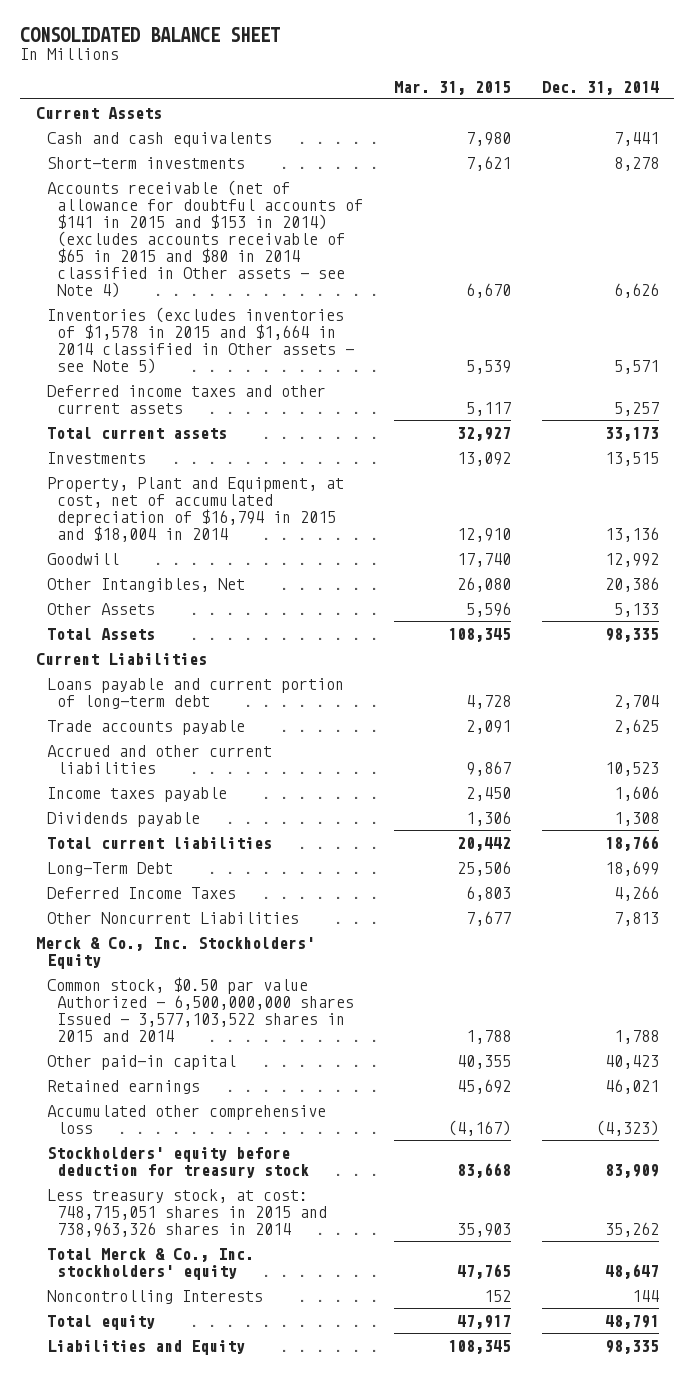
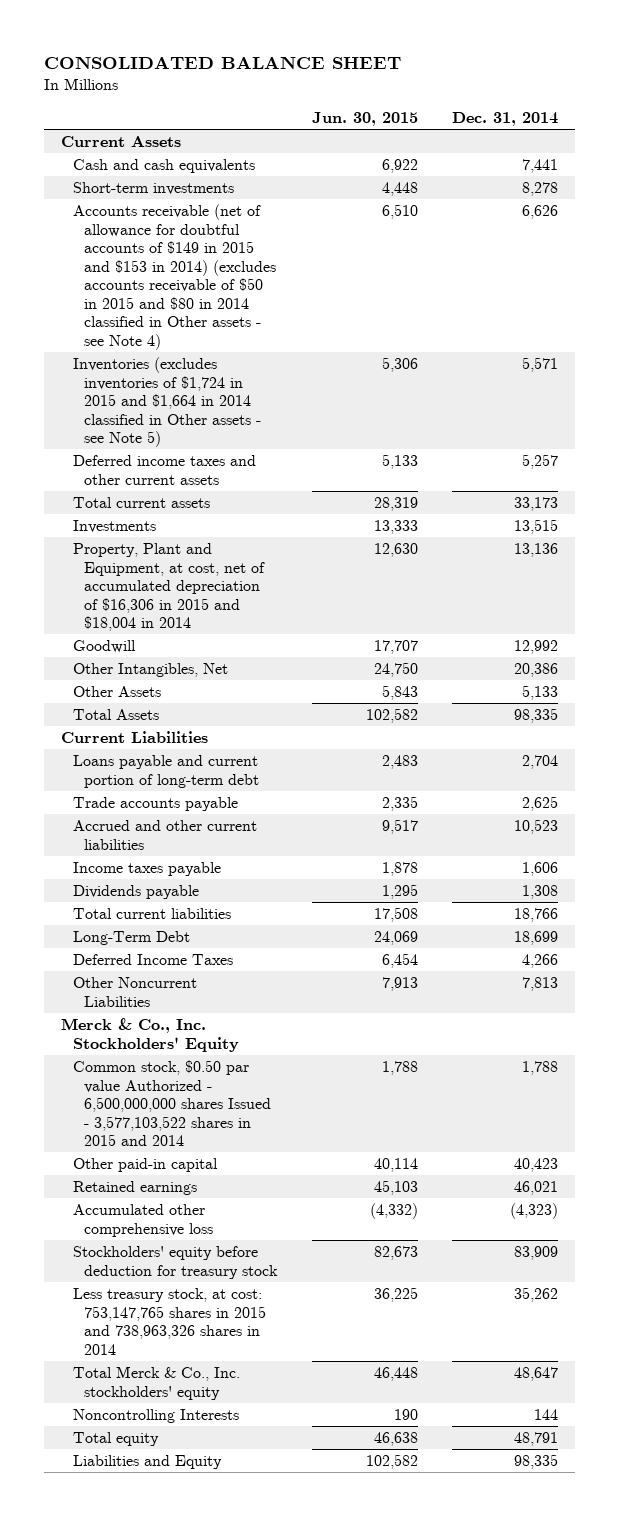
[394,80,512,95] Mar. 31, 2015 -> none
none -> [311,112,418,127] Jun. 30, 2015
[46,179,364,299] Accounts receivable (net of allowance for doubtful accounts of $141 in 2015 and $153 in 2014) (excludes accounts receivable of $65 in 2015 and $80 in 2014 classified in Other assets - see Note 4) -> [72,204,277,350] Accounts receivable (net of allowance for doubtful accounts of $149 in 2015 and $153 in 2014) (excludes accounts receivable of $50 in 2015 and $80 in 2014 classified in Other assets - see Note 4)
[46,306,355,374] Inventories (excludes inventories of $1,578 in 2015 and $1,664 in 2014 classified in Other assets - see Note 5) -> [72,357,262,448] Inventories (excludes inventories of $1,724 in 2015 and $1,664 in 2014 classified in Other assets - see Note 5)
[46,476,344,542] Property, Plant and Equipment, at cost, net of accumulated depreciation of $16,794 in 2015 and $18,004 in 2014 -> [72,543,266,632] Property, Plant and Equipment, at cost, net of accumulated depreciation of $16,306 in 2015 and $18,004 in 2014
[46,1188,328,1237] Less treasury stock, at cost: 748,715,051 shares in 2015 and 738,963,326 shares in 2014 -> [72,1288,267,1355] Less treasury stock, at cost: 753,147,765 shares in 2015 and 738,963,326 shares in 2014

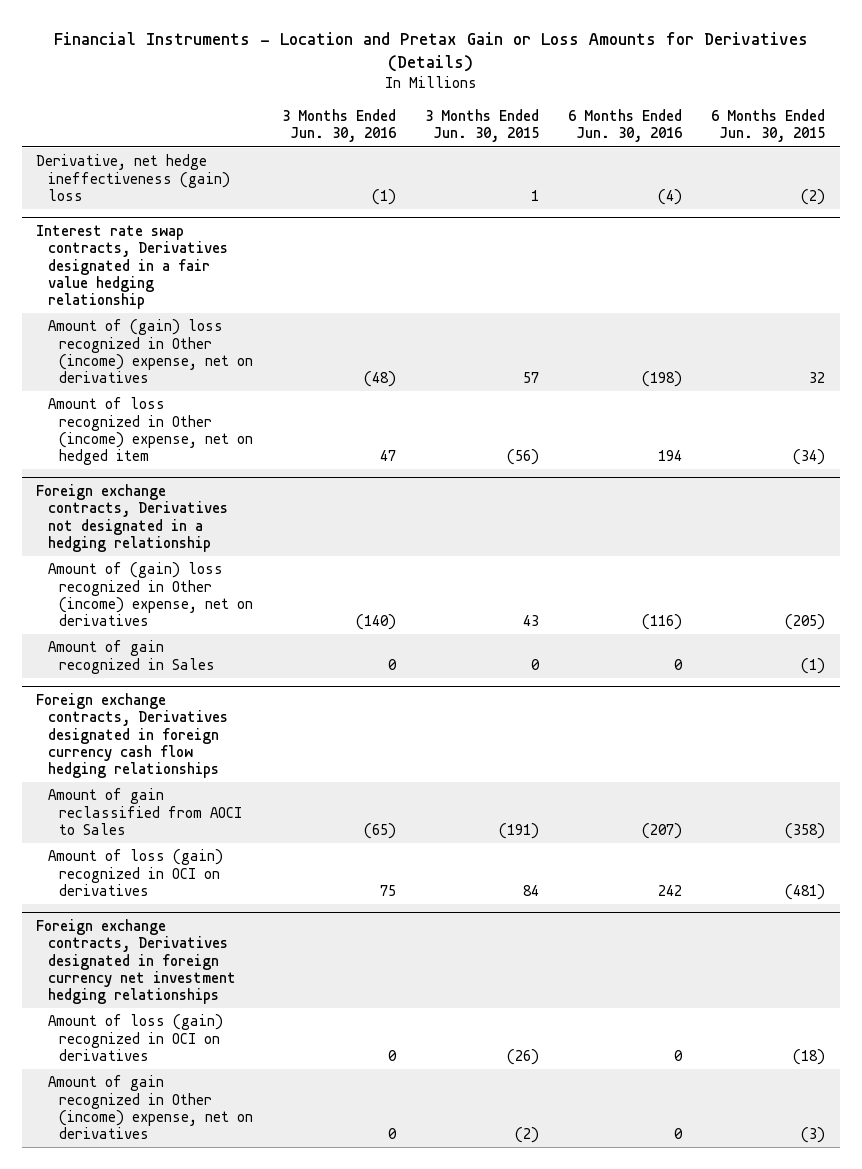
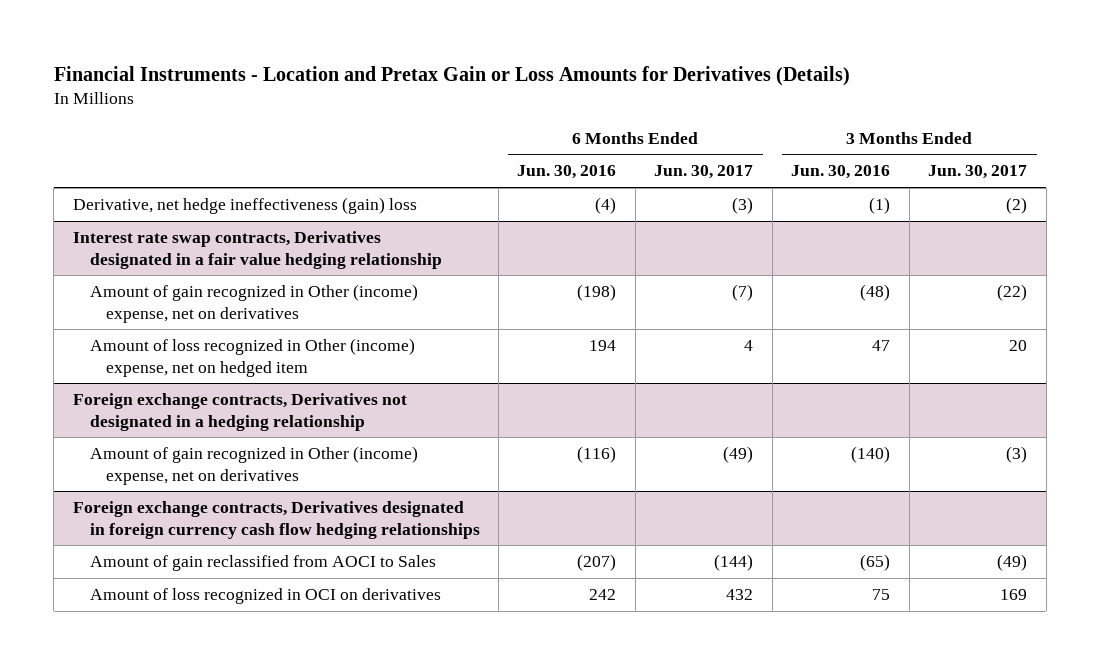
[425,109,540,143] 3 Months Ended Jun. 30, 2015 -> none
[711,109,826,143] 6 Months Ended Jun. 30, 2015 -> none
none -> [654,165,754,180] Jun. 30, 2017
none -> [928,165,1028,180] Jun. 30, 2017
[47,319,253,384] Amount of (gain) loss recognized in Other (income) expense, net on derivatives -> [89,283,418,323] Amount of gain recognized in Other (income) expense, net on derivatives
[47,640,215,674] Amount of gain recognized in Sales -> none
[47,562,253,627] Amount of (gain) loss recognized in Other (income) expense, net on derivatives -> [89,445,418,485] Amount of gain recognized in Other (income) expense, net on derivatives
[36,919,236,1005] Foreign exchange contracts, Derivatives designated in foreign currency net investment hedging relationships -> none
[47,1014,223,1061] Amount of loss (gain) recognized in OCI on derivatives -> none
[47,1075,253,1140] Amount of gain recognized in Other (income) expense, net on derivatives -> none
[47,849,223,896] Amount of loss (gain) recognized in OCI on derivatives -> [89,587,441,604] Amount of loss recognized in OCI on derivatives

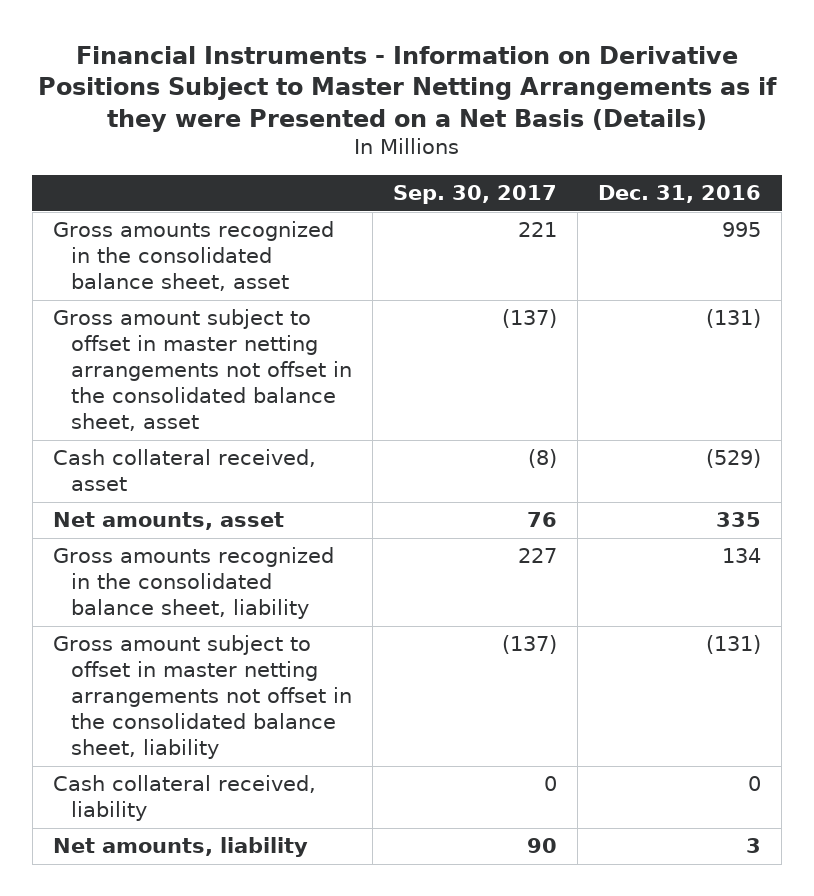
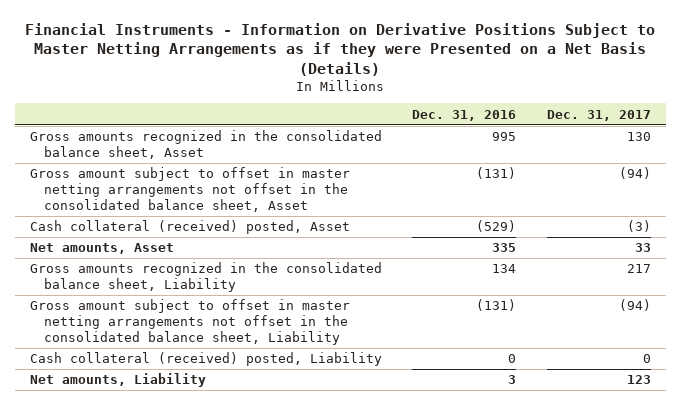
[393,185,558,205] Sep. 30, 2017 -> none
none -> [546,109,651,121] Dec. 31, 2017
[52,221,334,292] Gross amounts recognized in the consolidated balance sheet, asset -> [30,130,383,160] Gross amounts recognized in the consolidated balance sheet, Asset
[52,309,353,432] Gross amount subject to offset in master netting arrangements not offset in the consolidated balance sheet, asset -> [30,167,351,213] Gross amount subject to offset in master netting arrangements not offset in the consolidated balance sheet, Asset
[52,449,316,492] Cash collateral received, asset -> [30,220,351,235] Cash collateral (received) posted, Asset
[52,512,284,531] Net amounts, asset -> [30,243,175,255] Net amounts, Asset
[52,547,334,620] Gross amounts recognized in the consolidated balance sheet, liability -> [30,262,383,293] Gross amounts recognized in the consolidated balance sheet, Liability
[52,635,353,760] Gross amount subject to offset in master netting arrangements not offset in the consolidated balance sheet, liability -> [30,299,351,346] Gross amount subject to offset in master netting arrangements not offset in the consolidated balance sheet, Liability
[52,775,316,822] Cash collateral received, liability -> [30,352,383,367] Cash collateral (received) posted, Liability
[52,837,308,858] Net amounts, liability -> [30,373,207,388] Net amounts, Liability

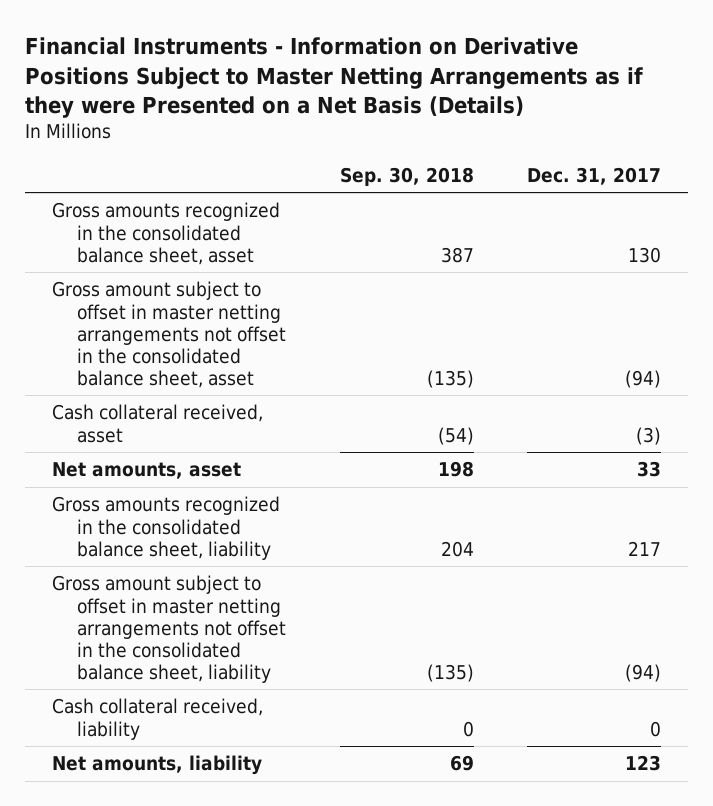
[412,109,517,121] Dec. 31, 2016 -> none
none -> [339,166,474,186] Sep. 30, 2018
[30,130,383,160] Gross amounts recognized in the consolidated balance sheet, Asset -> [51,202,280,265] Gross amounts recognized in the consolidated balance sheet, asset
[30,167,351,213] Gross amount subject to offset in master netting arrangements not offset in the consolidated balance sheet, Asset -> [51,281,287,388] Gross amount subject to offset in master netting arrangements not offset in the consolidated balance sheet, asset
[30,220,351,235] Cash collateral (received) posted, Asset -> [51,404,263,443] Cash collateral received, asset
[30,243,175,255] Net amounts, Asset -> [51,462,241,480] Net amounts, asset
[30,262,383,293] Gross amounts recognized in the consolidated balance sheet, Liability -> [51,496,280,560] Gross amounts recognized in the consolidated balance sheet, liability
[30,299,351,346] Gross amount subject to offset in master netting arrangements not offset in the consolidated balance sheet, Liability -> [51,575,287,683] Gross amount subject to offset in master netting arrangements not offset in the consolidated balance sheet, liability
[30,352,383,367] Cash collateral (received) posted, Liability -> [51,698,263,740] Cash collateral received, liability
[30,373,207,388] Net amounts, Liability -> [51,755,262,776] Net amounts, liability

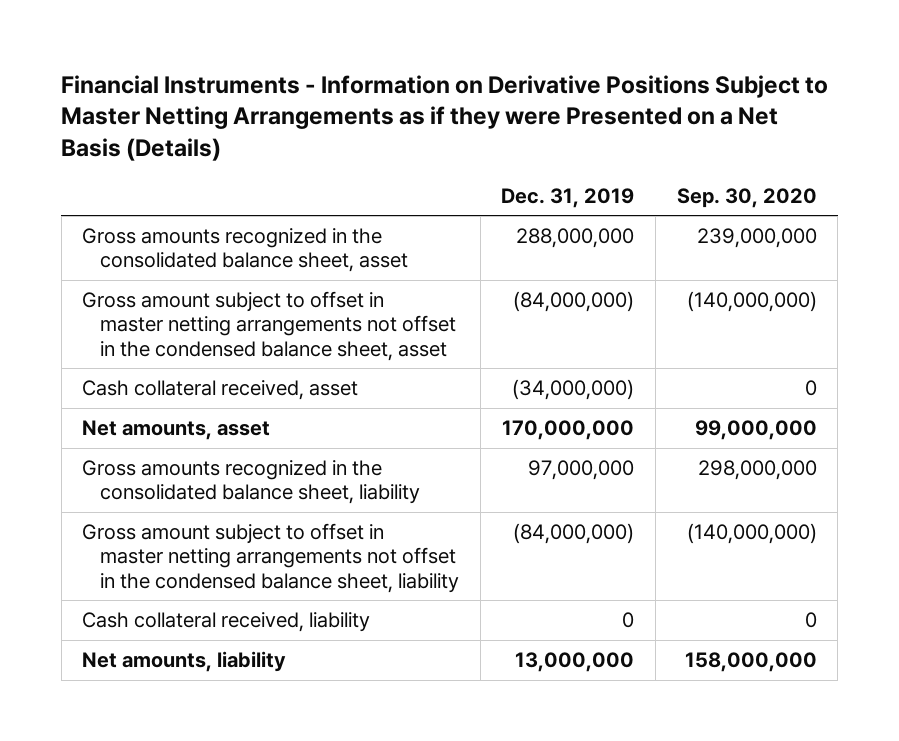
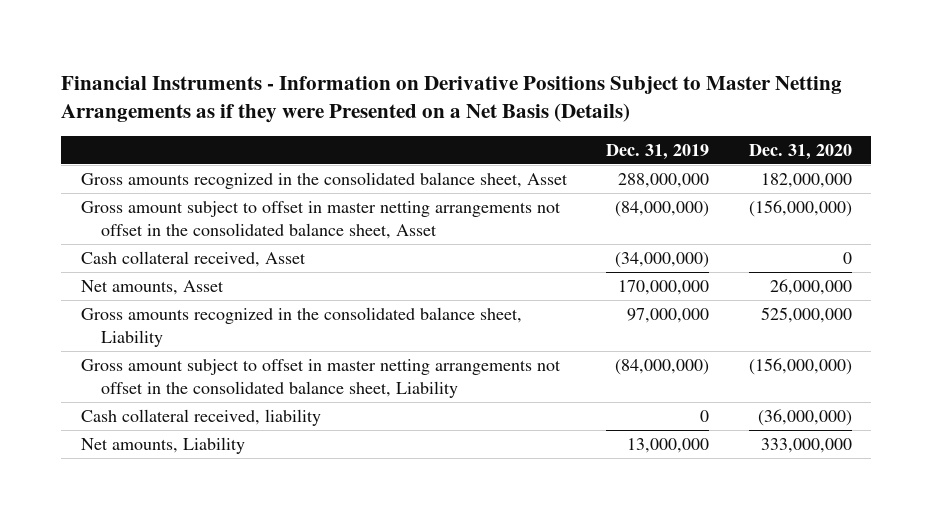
[676,187,817,208] Sep. 30, 2020 -> none
none -> [748,143,852,160] Dec. 31, 2020
[82,227,409,273] Gross amounts recognized in the consolidated balance sheet, asset -> [80,171,568,189] Gross amounts recognized in the consolidated balance sheet, Asset
[82,290,457,361] Gross amount subject to offset in master netting arrangements not offset in the condensed balance sheet, asset -> [80,200,561,239] Gross amount subject to offset in master netting arrangements not offset in the consolidated balance sheet, Asset
[82,379,359,400] Cash collateral received, asset -> [80,250,306,267] Cash collateral received, Asset
[82,419,271,440] Net amounts, asset -> [80,279,224,295] Net amounts, Asset
[82,459,421,505] Gross amounts recognized in the consolidated balance sheet, liability -> [80,306,522,347] Gross amounts recognized in the consolidated balance sheet, Liability
[82,522,460,593] Gross amount subject to offset in master netting arrangements not offset in the condensed balance sheet, liability -> [80,358,561,398] Gross amount subject to offset in master netting arrangements not offset in the consolidated balance sheet, Liability
[82,650,287,672] Net amounts, liability -> [80,436,245,454] Net amounts, Liability

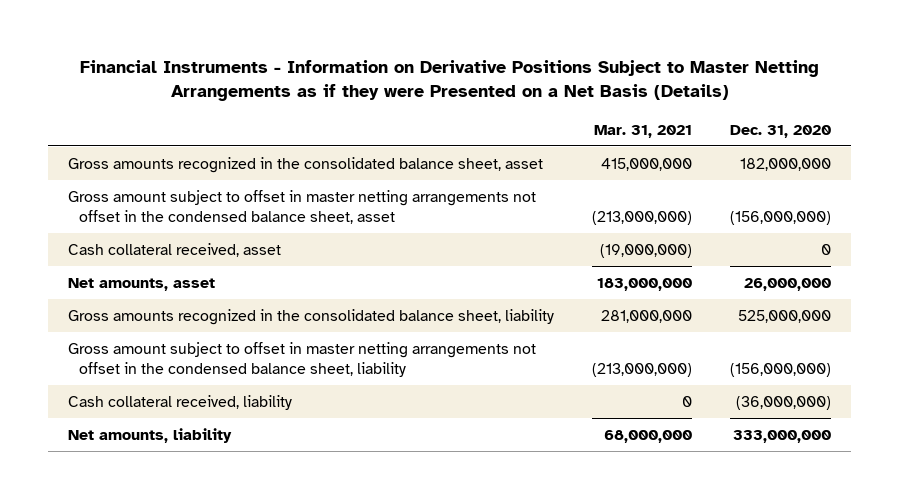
[606,143,710,160] Dec. 31, 2019 -> none
none -> [594,124,693,138] Mar. 31, 2021
[80,171,568,189] Gross amounts recognized in the consolidated balance sheet, Asset -> [67,156,543,173] Gross amounts recognized in the consolidated balance sheet, asset
[80,200,561,239] Gross amount subject to offset in master netting arrangements not offset in the consolidated balance sheet, Asset -> [67,189,536,225] Gross amount subject to offset in master netting arrangements not offset in the condensed balance sheet, asset
[80,250,306,267] Cash collateral received, Asset -> [67,242,281,257] Cash collateral received, asset
[80,279,224,295] Net amounts, Asset -> [67,277,215,291] Net amounts, asset
[80,306,522,347] Gross amounts recognized in the consolidated balance sheet, Liability -> [67,308,554,325] Gross amounts recognized in the consolidated balance sheet, liability
[80,358,561,398] Gross amount subject to offset in master netting arrangements not offset in the consolidated balance sheet, Liability -> [67,341,536,378] Gross amount subject to offset in master netting arrangements not offset in the condensed balance sheet, liability
[80,436,245,454] Net amounts, Liability -> [67,427,232,443] Net amounts, liability

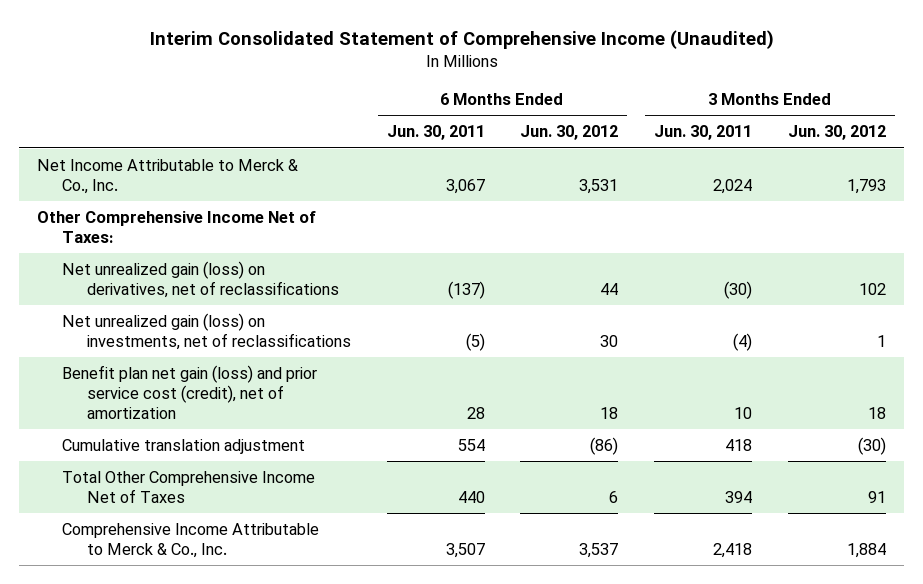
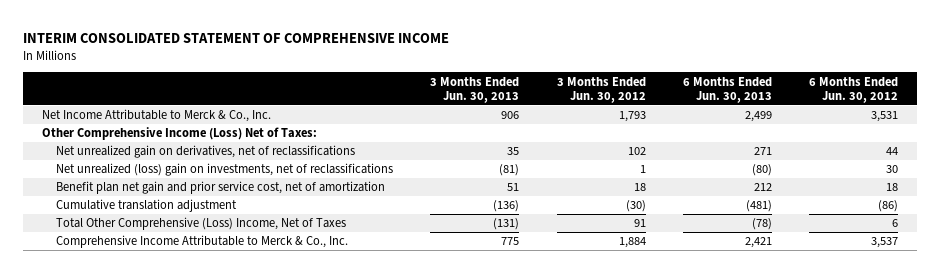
[149,29,774,49] Interim Consolidated Statement of Comprehensive Income (Unaudited) -> [23,32,450,43] INTERIM CONSOLIDATED STATEMENT OF COMPREHENSIVE INCOME
[386,125,485,141] Jun. 30, 2011 -> none
[654,125,753,141] Jun. 30, 2011 -> none
none -> [430,76,520,104] 3 Months Ended Jun. 30, 2013
none -> [683,76,773,104] 6 Months Ended Jun. 30, 2013
[37,210,317,243] Other Comprehensive Income Net of Taxes: -> [41,127,317,141] Other Comprehensive Income (Loss) Net of Taxes:
[62,260,339,298] Net unrealized gain (loss) on derivatives, net of reclassifications -> [56,145,356,159] Net unrealized gain on derivatives, net of reclassifications
[62,312,351,350] Net unrealized gain (loss) on investments, net of reclassifications -> [56,163,394,177] Net unrealized (loss) gain on investments, net of reclassifications
[62,364,318,419] Benefit plan net gain (loss) and prior service cost (credit), net of amortization -> [56,181,386,195] Benefit plan net gain and prior service cost, net of amortization
[62,470,316,503] Total Other Comprehensive Income Net of Taxes -> [56,217,347,231] Total Other Comprehensive (Loss) Income, Net of Taxes

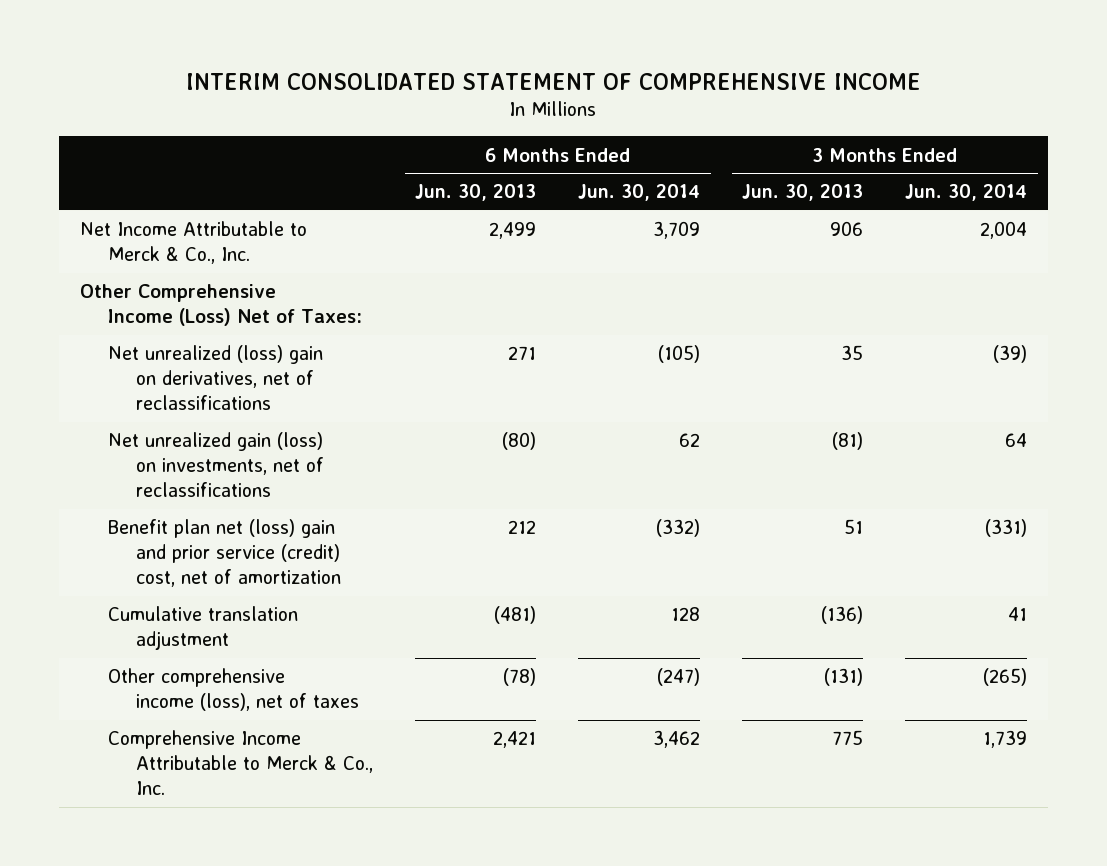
[556,76,646,104] 3 Months Ended Jun. 30, 2012 -> none
[809,76,899,104] 6 Months Ended Jun. 30, 2012 -> none
none -> [578,184,701,202] Jun. 30, 2014
none -> [905,184,1028,202] Jun. 30, 2014
[56,145,356,159] Net unrealized gain on derivatives, net of reclassifications -> [107,345,323,411] Net unrealized (loss) gain on derivatives, net of reclassifications
[56,163,394,177] Net unrealized (loss) gain on investments, net of reclassifications -> [107,432,325,498] Net unrealized gain (loss) on investments, net of reclassifications
[56,181,386,195] Benefit plan net gain and prior service cost, net of amortization -> [107,519,342,588] Benefit plan net (loss) gain and prior service (credit) cost, net of amortization
[56,217,347,231] Total Other Comprehensive (Loss) Income, Net of Taxes -> [107,668,360,712] Other comprehensive income (loss), net of taxes

